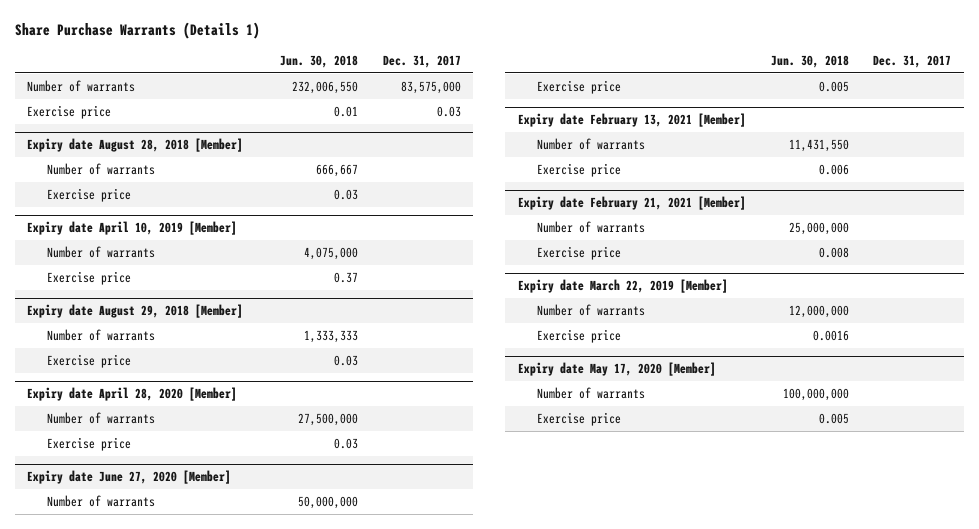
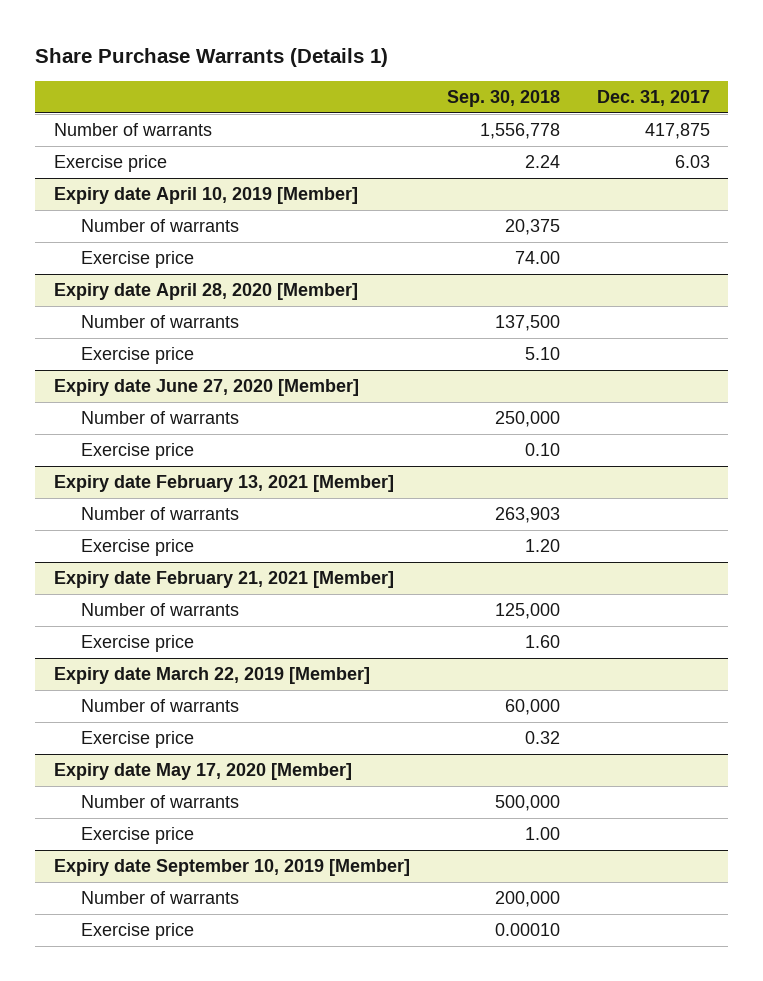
[279,54,358,68] Jun. 30, 2018 -> none
none -> [446,90,560,108] Sep. 30, 2018
[27,138,244,153] Expiry date August 28, 2018 [Member] -> none
[46,163,155,176] Number of warrants -> none
[46,188,131,203] Exercise price -> none
[400,81,461,95] 83,575,000 -> [644,123,710,140] 417,875
[436,106,461,118] 0.03 -> [674,155,710,169] 6.03
[27,304,244,319] Expiry date August 29, 2018 [Member] -> none
[46,329,155,342] Number of warrants -> none
[46,354,131,369] Exercise price -> none
none -> [53,859,410,877] Expiry date September 10, 2019 [Member]
none -> [80,891,239,905] Number of warrants
none -> [80,923,194,941] Exercise price

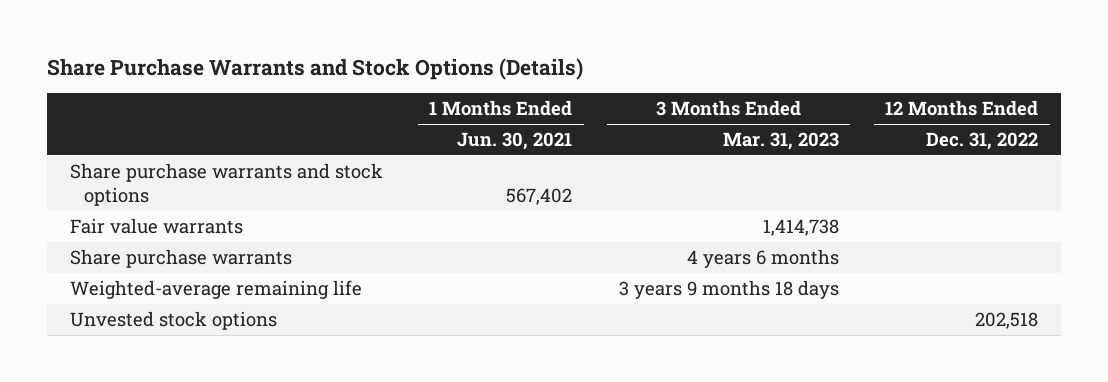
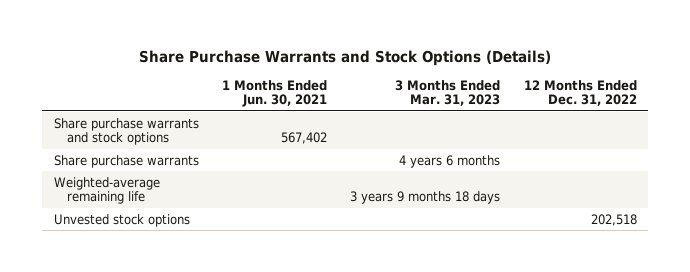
[69,217,243,234] Fair value warrants -> none

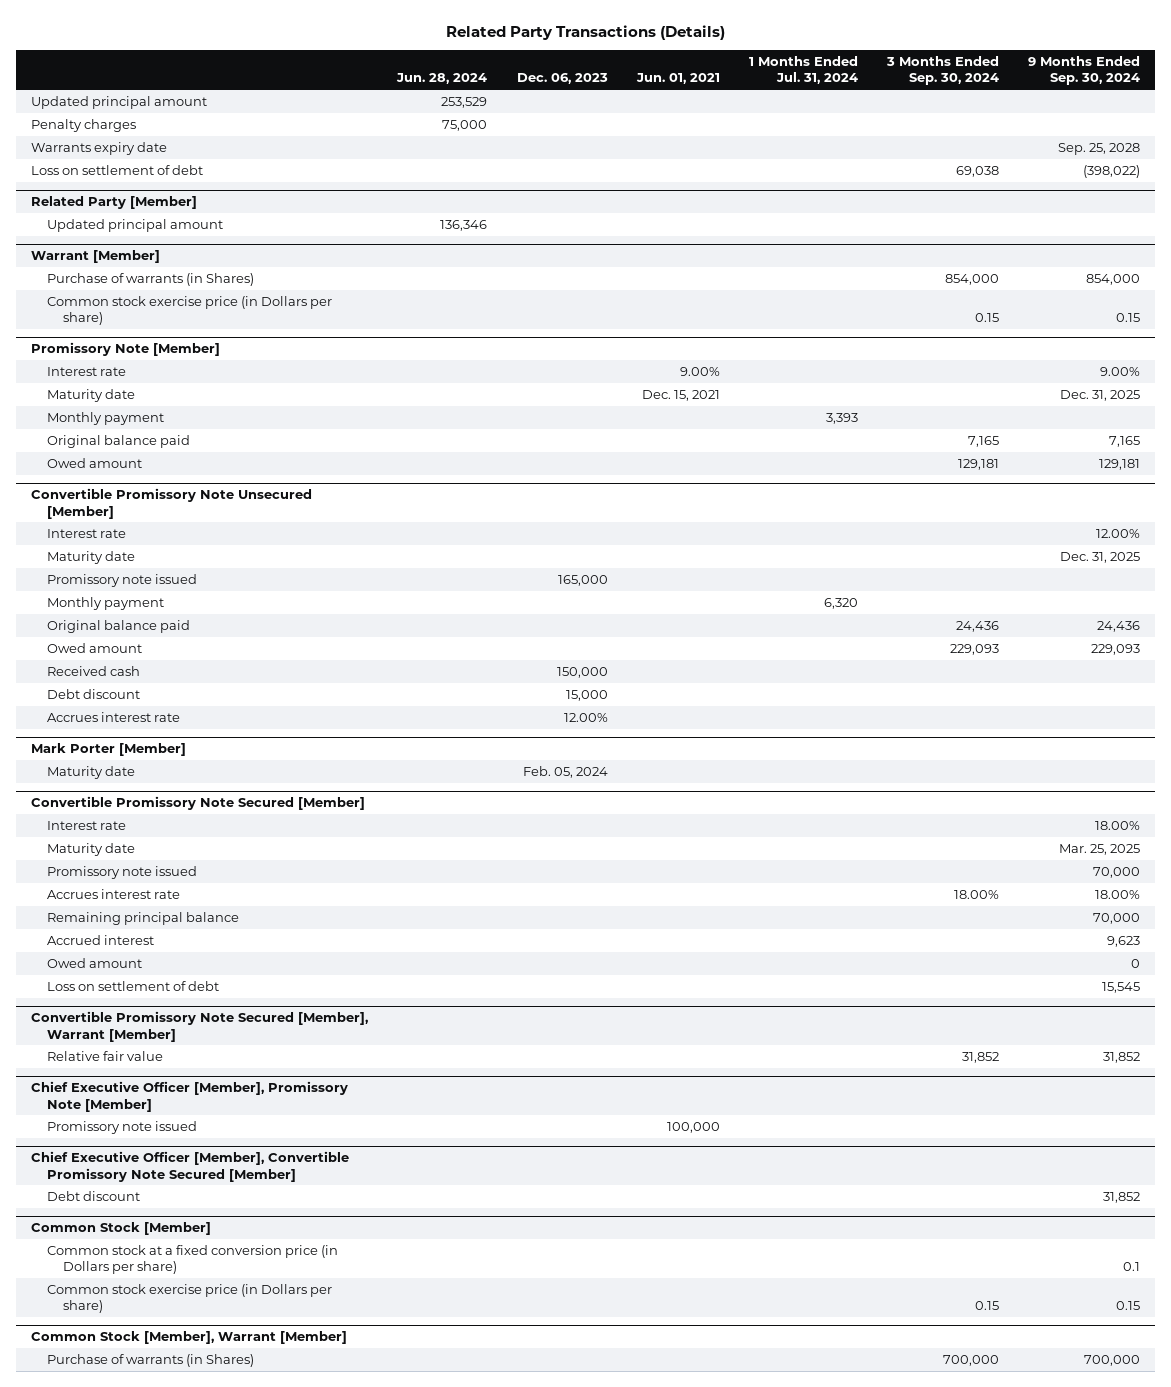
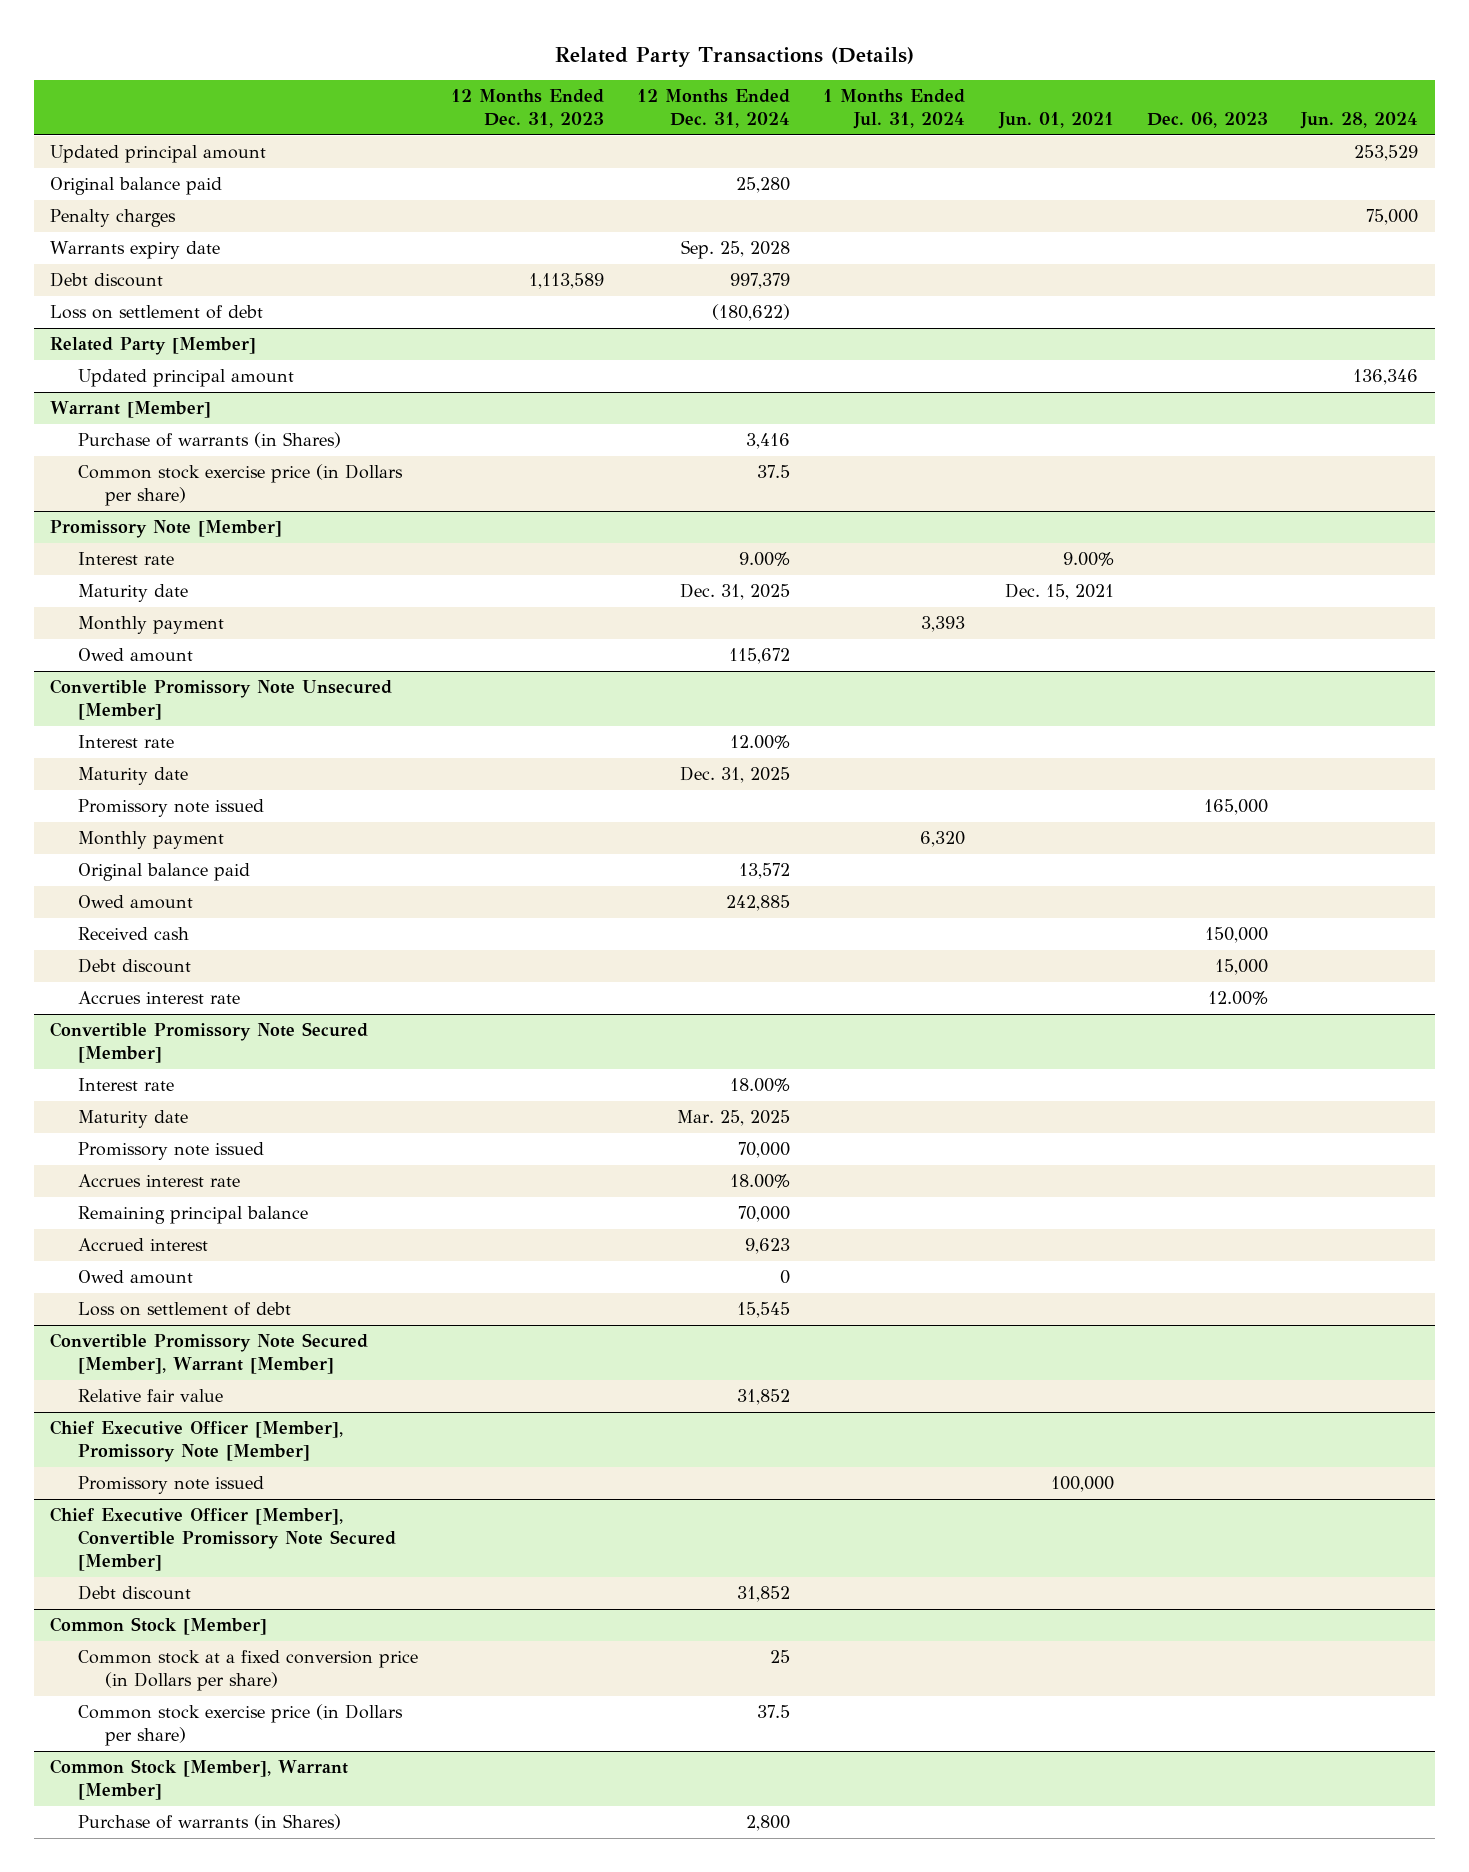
[886,55,1000,86] 3 Months Ended Sep. 30, 2024 -> none
[1028,55,1141,86] 9 Months Ended Sep. 30, 2024 -> none
none -> [450,89,604,129] 12 Months Ended Dec. 31, 2023
none -> [637,89,791,129] 12 Months Ended Dec. 31, 2024
none -> [50,177,223,196] Original balance paid
none -> [50,272,164,288] Debt discount
[46,435,190,449] Original balance paid -> none
[31,743,187,757] Mark Porter [Member] -> none
[46,766,135,780] Maturity date -> none

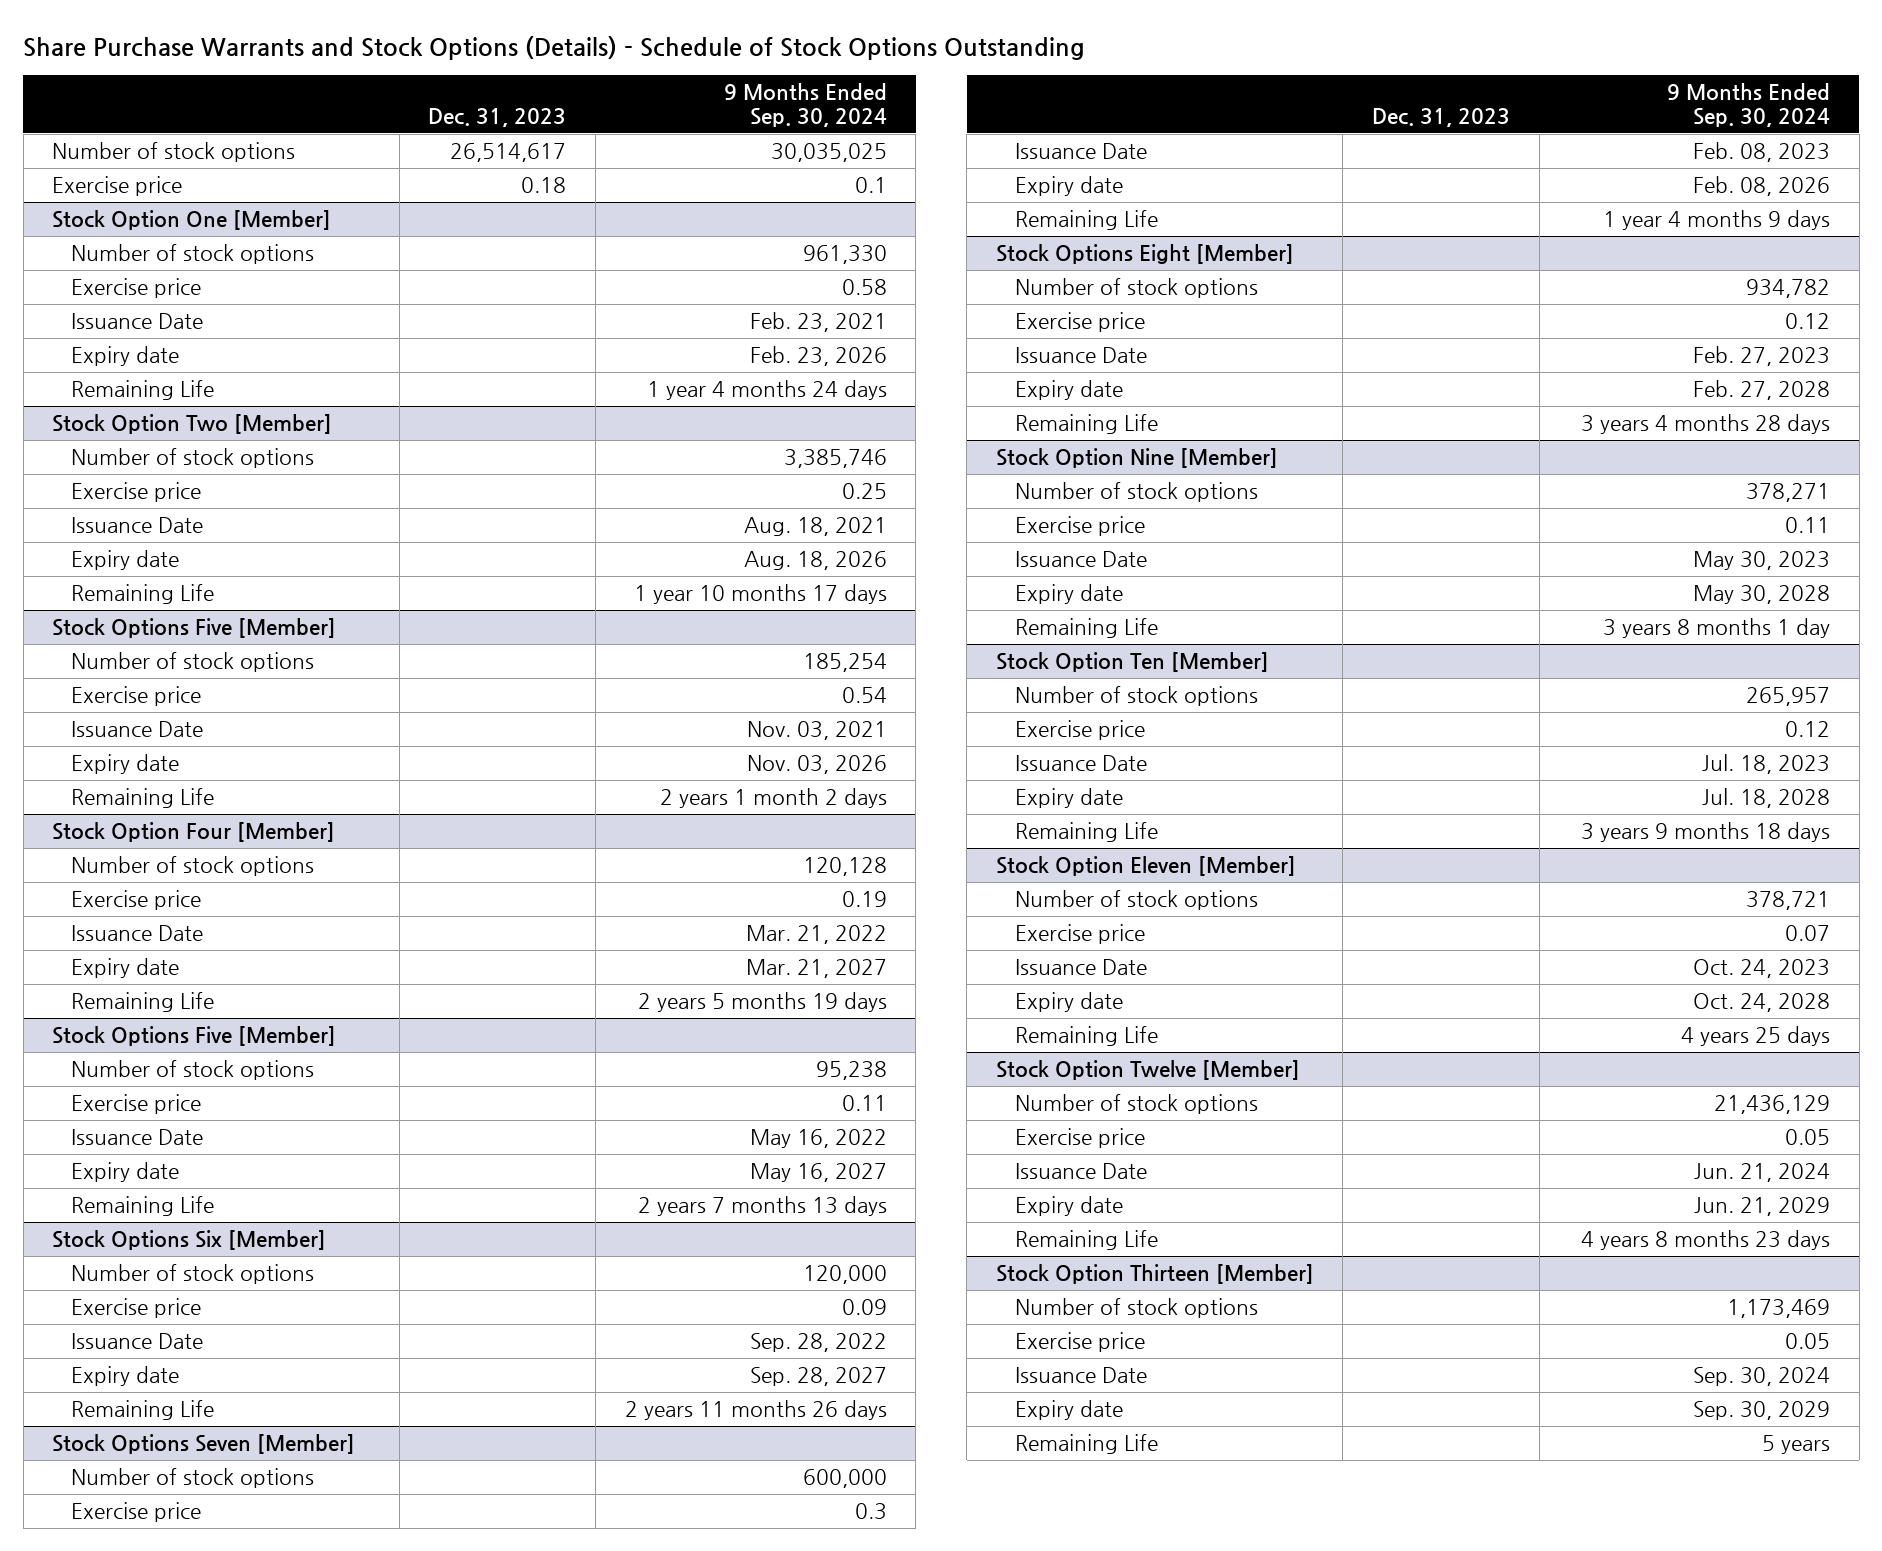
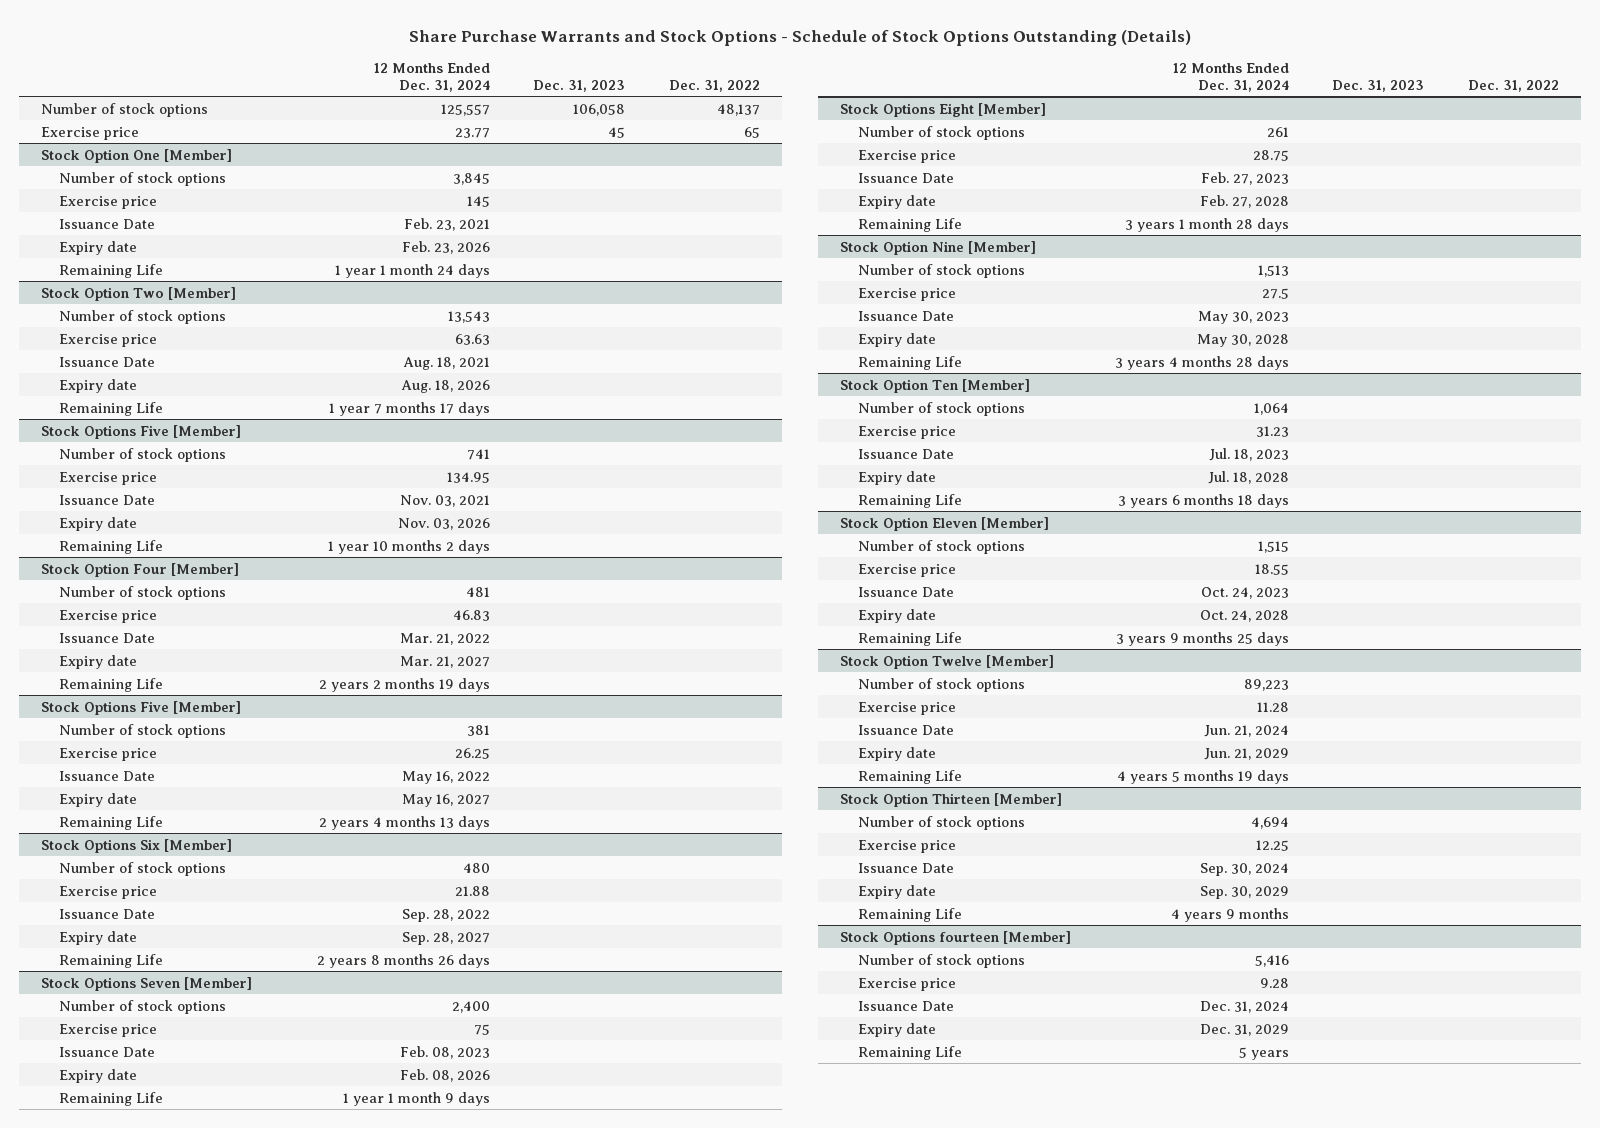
[23,35,1086,60] Share Purchase Warrants and Stock Options (Details) - Schedule of Stock Options Outstanding -> [408,29,1191,46] Share Purchase Warrants and Stock Options - Schedule of Stock Options Outstanding (Details)
[723,83,887,128] 9 Months Ended Sep. 30, 2024 -> none
none -> [373,63,490,92] 12 Months Ended Dec. 31, 2024
none -> [668,79,760,92] Dec. 31, 2022
[450,143,567,163] 26,514,617 -> [573,103,626,116] 106,058
[521,177,567,194] 0.18 -> [608,126,626,138] 45
none -> [839,930,1071,945] Stock Options fourteen [Member]
none -> [858,953,1026,968] Number of stock options
none -> [858,977,957,991] Exercise price
none -> [858,1000,955,1011] Issuance Date
none -> [858,1022,937,1037] Expiry date
none -> [858,1045,963,1060] Remaining Life

